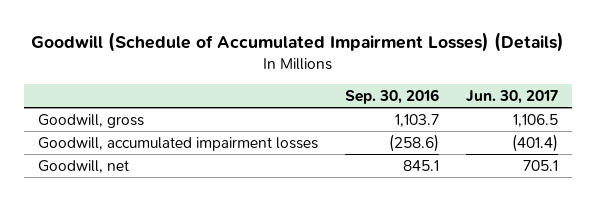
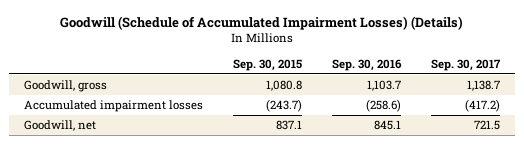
[466,90,559,105] Jun. 30, 2017 -> none
none -> [233,58,303,71] Sep. 30, 2015
none -> [430,58,501,71] Sep. 30, 2017
[37,136,318,151] Goodwill, accumulated impairment losses -> [24,100,204,113] Accumulated impairment losses

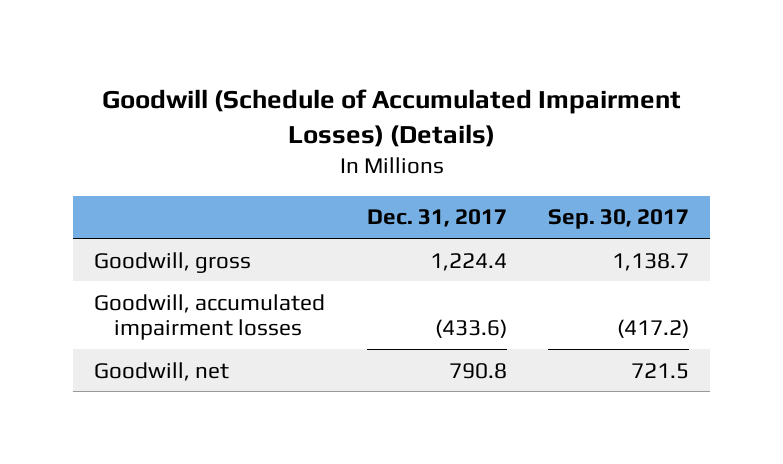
[233,58,303,71] Sep. 30, 2015 -> none
[331,58,402,71] Sep. 30, 2016 -> none
none -> [366,209,507,228] Dec. 31, 2017
[24,100,204,113] Accumulated impairment losses -> [93,293,325,341] Goodwill, accumulated impairment losses

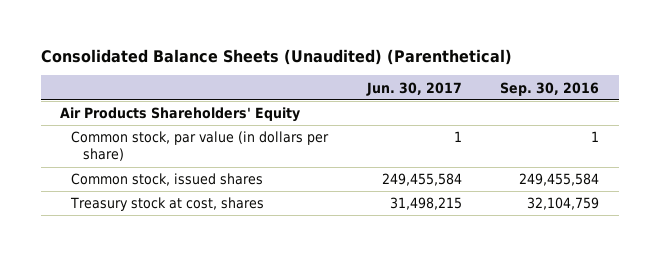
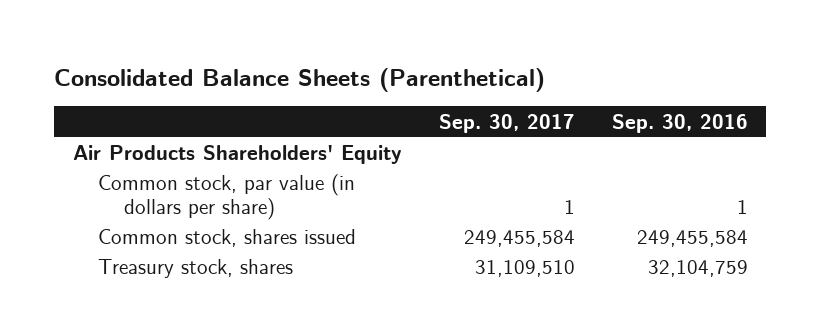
[40,48,512,65] Consolidated Balance Sheets (Unaudited) (Parenthetical) -> [54,67,546,92] Consolidated Balance Sheets (Parenthetical)
[365,81,462,96] Jun. 30, 2017 -> none
none -> [438,113,575,133] Sep. 30, 2017
[71,173,264,187] Common stock, issued shares -> [98,229,357,248] Common stock, shares issued
[70,197,265,212] Treasury stock at cost, shares -> [98,259,294,279] Treasury stock, shares

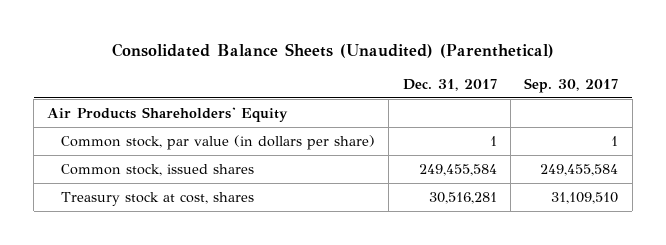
[54,67,546,92] Consolidated Balance Sheets (Parenthetical) -> [111,42,554,58] Consolidated Balance Sheets (Unaudited) (Parenthetical)
[611,113,748,133] Sep. 30, 2016 -> none
none -> [402,78,497,91] Dec. 31, 2017
[98,229,357,248] Common stock, shares issued -> [61,163,255,176] Common stock, issued shares
[98,259,294,279] Treasury stock, shares -> [61,191,255,206] Treasury stock at cost, shares

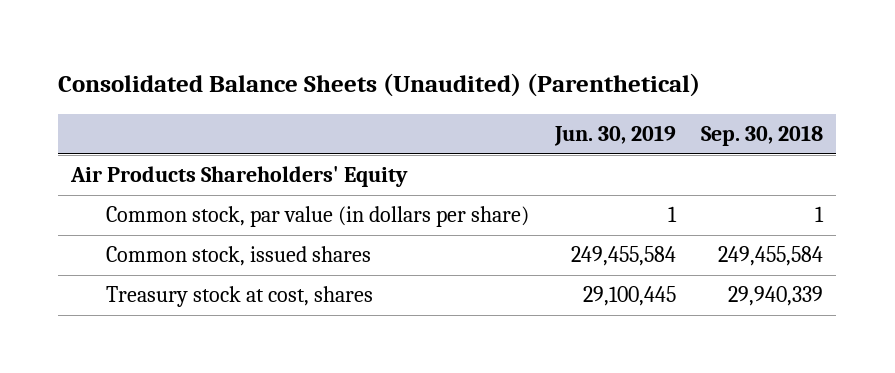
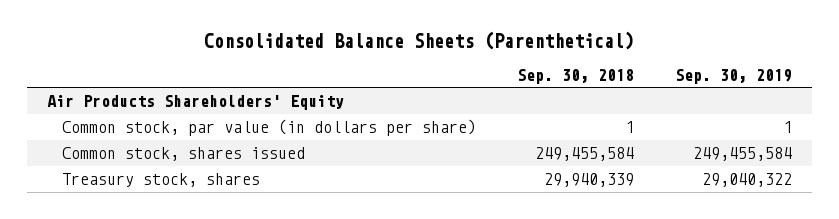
[58,73,701,98] Consolidated Balance Sheets (Unaudited) (Parenthetical) -> [204,30,635,50] Consolidated Balance Sheets (Parenthetical)
[553,125,676,147] Jun. 30, 2019 -> none
none -> [674,68,792,84] Sep. 30, 2019
[105,246,371,267] Common stock, issued shares -> [62,147,306,162] Common stock, shares issued
[105,286,373,308] Treasury stock at cost, shares -> [62,173,261,188] Treasury stock, shares

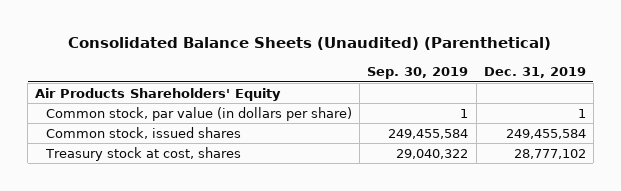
[204,30,635,50] Consolidated Balance Sheets (Parenthetical) -> [68,37,552,51] Consolidated Balance Sheets (Unaudited) (Parenthetical)
[516,68,634,84] Sep. 30, 2018 -> none
none -> [483,67,586,79] Dec. 31, 2019
[62,147,306,162] Common stock, shares issued -> [46,126,242,139] Common stock, issued shares
[62,173,261,188] Treasury stock, shares -> [45,146,242,161] Treasury stock at cost, shares

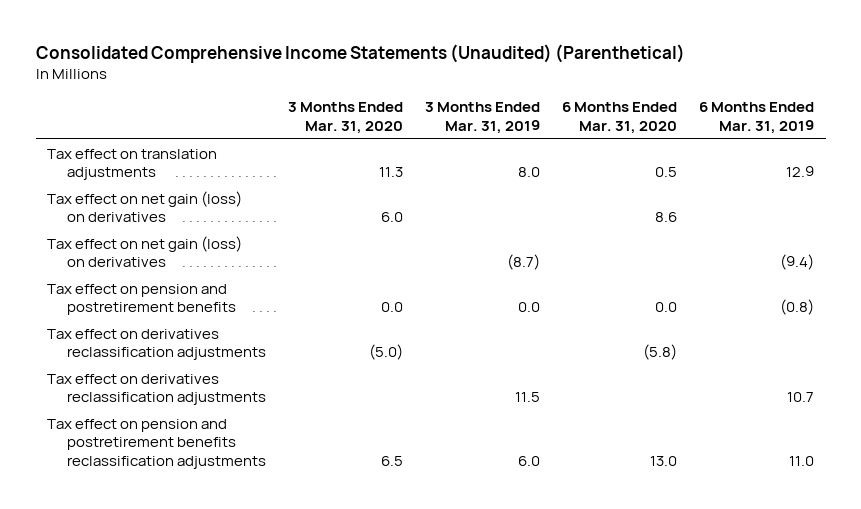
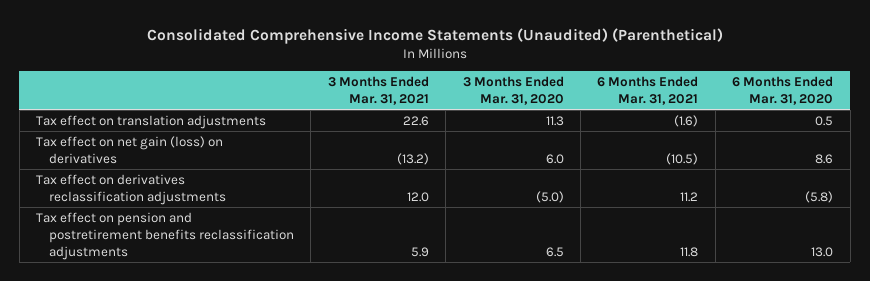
[425,102,541,135] 3 Months Ended Mar. 31, 2019 -> none
[699,102,815,135] 6 Months Ended Mar. 31, 2019 -> none
none -> [327,75,429,106] 3 Months Ended Mar. 31, 2021
none -> [597,75,699,106] 6 Months Ended Mar. 31, 2021
[46,235,242,268] Tax effect on net gain (loss) on derivatives -> none
[46,283,237,316] Tax effect on pension and postretirement benefits -> none
[46,373,267,406] Tax effect on derivatives reclassification adjustments -> none

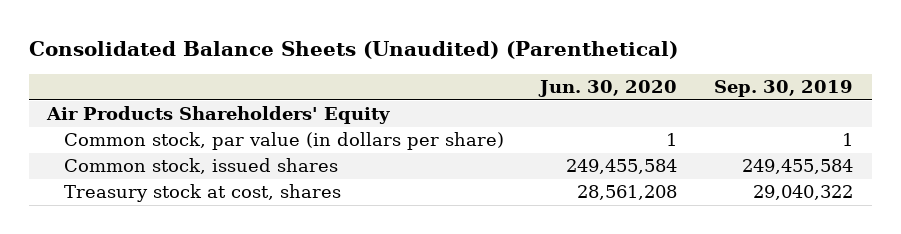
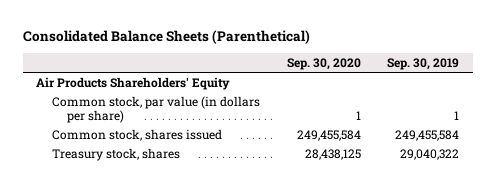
[29,41,679,60] Consolidated Balance Sheets (Unaudited) (Parenthetical) -> [23,30,311,45] Consolidated Balance Sheets (Parenthetical)
[538,80,678,98] Jun. 30, 2020 -> none
none -> [286,57,361,70] Sep. 30, 2020
[63,158,338,175] Common stock, issued shares -> [51,128,222,141] Common stock, shares issued
[63,184,341,203] Treasury stock at cost, shares -> [51,147,180,161] Treasury stock, shares

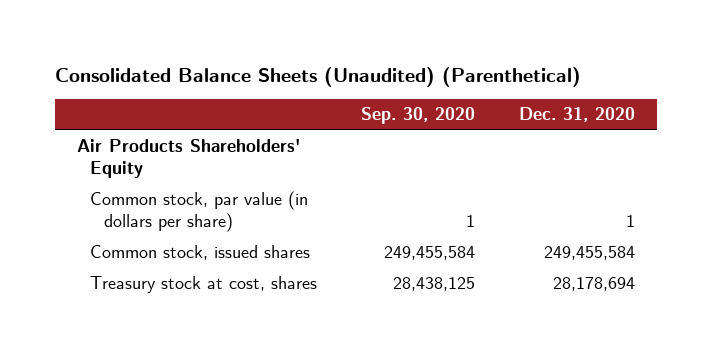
[23,30,311,45] Consolidated Balance Sheets (Parenthetical) -> [54,66,581,87] Consolidated Balance Sheets (Unaudited) (Parenthetical)
[387,57,460,70] Sep. 30, 2019 -> none
none -> [519,107,636,123] Dec. 31, 2020
[51,128,222,141] Common stock, shares issued -> [90,245,311,261] Common stock, issued shares
[51,147,180,161] Treasury stock, shares -> [90,276,318,294] Treasury stock at cost, shares

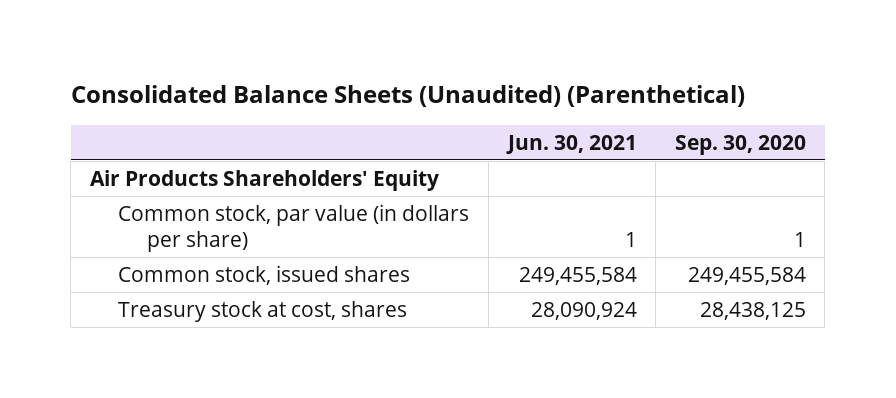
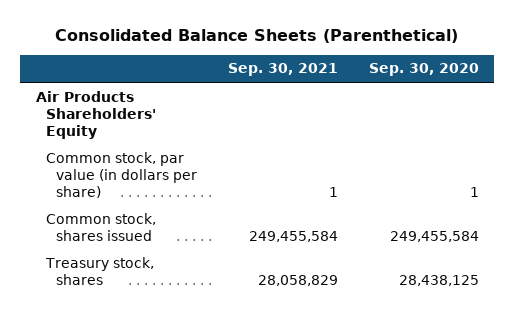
[70,85,745,108] Consolidated Balance Sheets (Unaudited) (Parenthetical) -> [55,29,459,44] Consolidated Balance Sheets (Parenthetical)
[505,134,637,154] Jun. 30, 2021 -> none
none -> [227,63,338,77] Sep. 30, 2021
[118,265,411,286] Common stock, issued shares -> [45,212,156,241] Common stock, shares issued
[118,301,408,323] Treasury stock at cost, shares -> [44,256,154,285] Treasury stock, shares

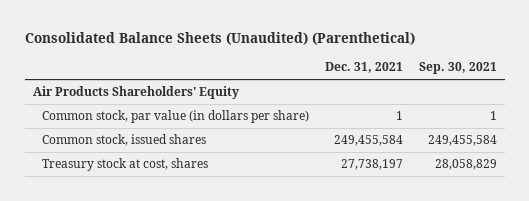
[55,29,459,44] Consolidated Balance Sheets (Parenthetical) -> [24,32,415,46] Consolidated Balance Sheets (Unaudited) (Parenthetical)
[368,63,479,77] Sep. 30, 2020 -> none
none -> [324,62,403,74] Dec. 31, 2021
[45,212,156,241] Common stock, shares issued -> [41,134,206,147] Common stock, issued shares
[44,256,154,285] Treasury stock, shares -> [41,158,208,172] Treasury stock at cost, shares

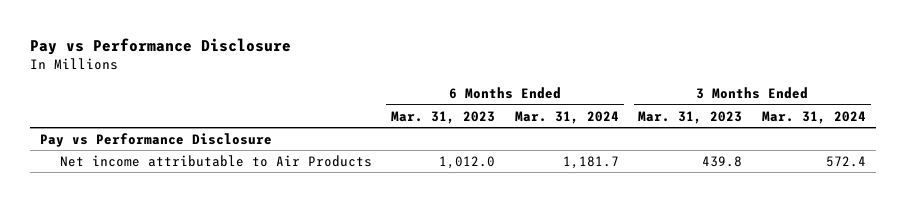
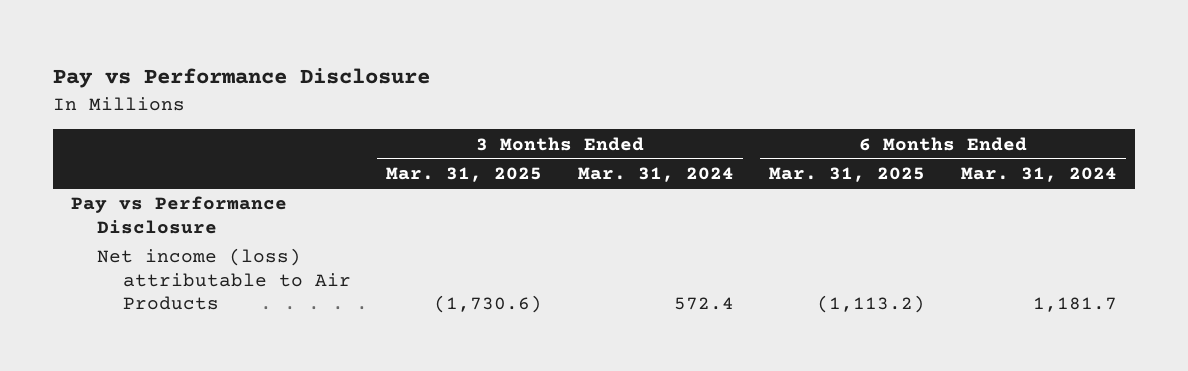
[391,110,496,124] Mar. 31, 2023 -> none
[638,110,743,124] Mar. 31, 2023 -> none
none -> [386,167,543,183] Mar. 31, 2025
none -> [769,167,926,183] Mar. 31, 2025
[59,154,372,167] Net income attributable to Air Products -> [96,248,351,310] Net income (loss) attributable to Air Products

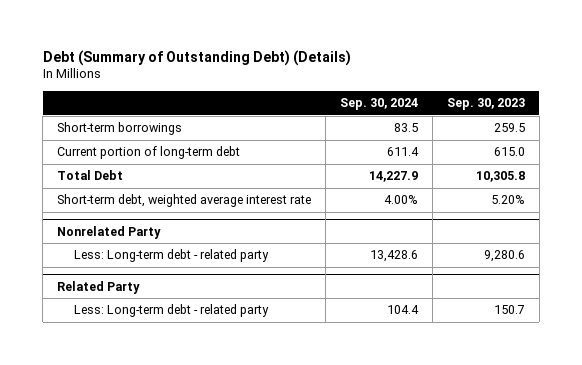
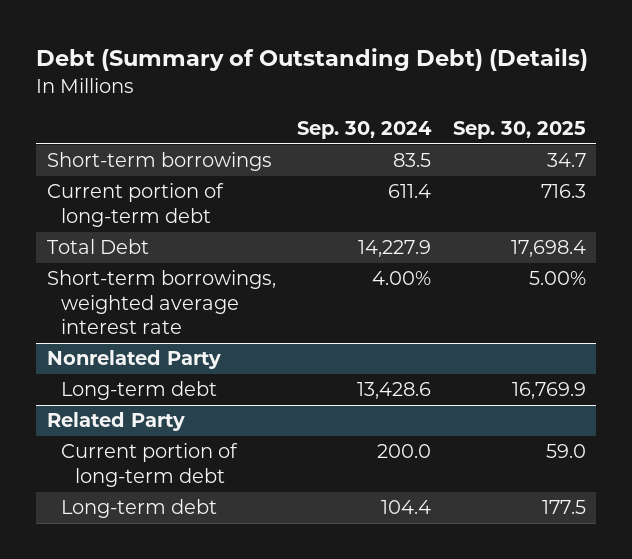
[446,98,525,111] Sep. 30, 2023 -> none
none -> [452,120,586,139] Sep. 30, 2025
[57,194,312,208] Short-term debt, weighted average interest rate -> [46,270,276,335] Short-term borrowings, weighted average interest rate
[74,249,270,263] Less: Long-term debt - related party -> [60,381,217,401] Long-term debt
none -> [60,443,238,487] Current portion of long-term debt
[74,304,270,318] Less: Long-term debt - related party -> [60,499,217,519] Long-term debt

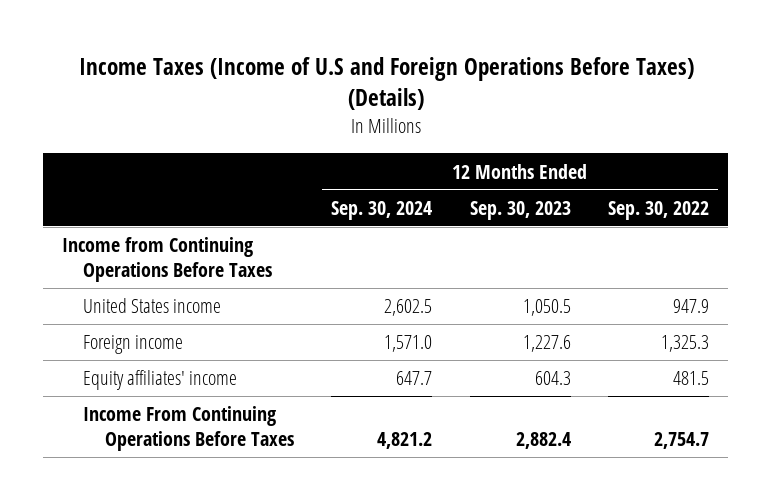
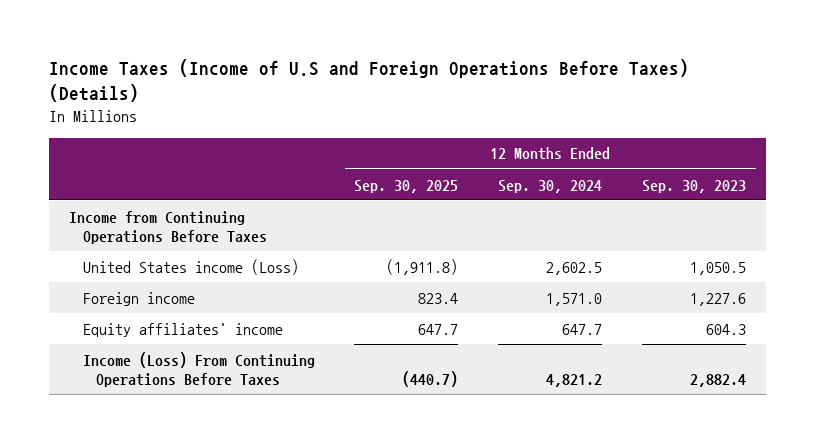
[608,200,710,220] Sep. 30, 2022 -> none
none -> [354,179,459,193] Sep. 30, 2025
[83,298,222,314] United States income -> [82,258,299,275] United States income (Loss)
[83,406,295,452] Income From Continuing Operations Before Taxes -> [82,351,315,387] Income (Loss) From Continuing Operations Before Taxes

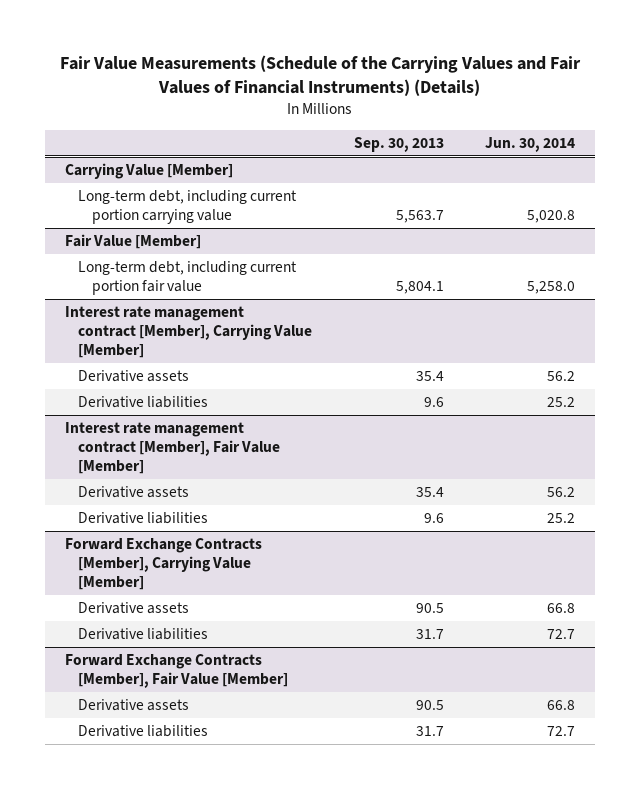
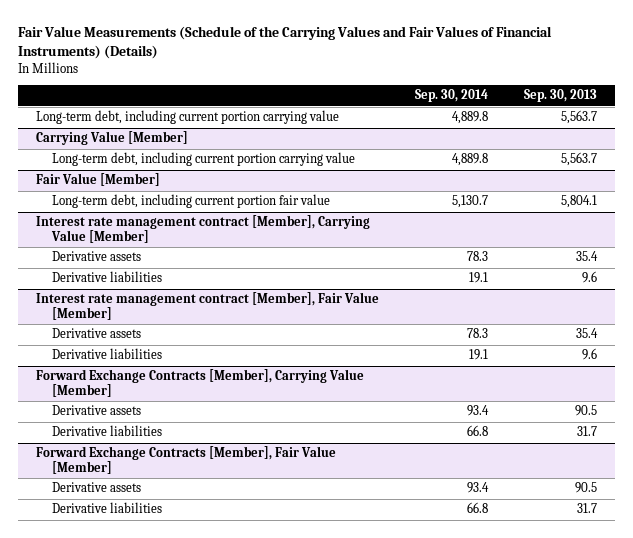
[484,136,575,152] Jun. 30, 2014 -> none
none -> [414,89,488,103] Sep. 30, 2014
none -> [35,110,339,125] Long-term debt, including current portion carrying value

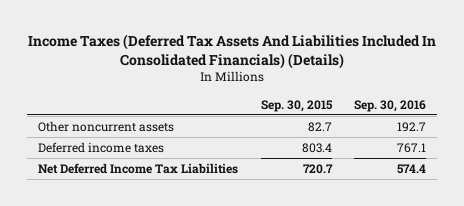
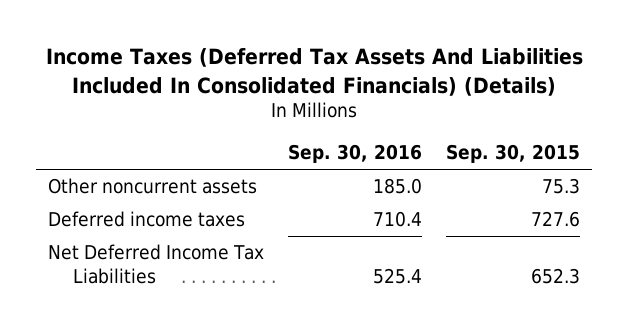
[307,122,332,133] 82.7 -> [542,178,581,195] 75.3
[397,122,427,133] 192.7 -> [372,178,422,195] 185.0
[301,143,332,154] 803.4 -> [531,211,581,228] 727.6
[397,143,427,154] 767.1 -> [372,211,422,228] 710.4
[302,164,333,175] 720.7 -> [531,267,581,284] 652.3
[397,164,427,175] 574.4 -> [372,267,422,284] 525.4

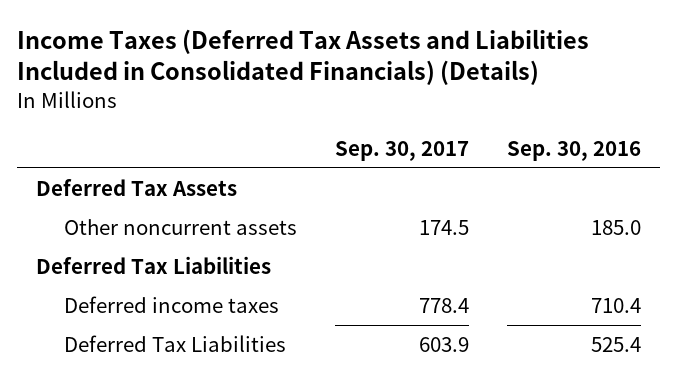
[45,48,583,96] Income Taxes (Deferred Tax Assets And Liabilities Included In Consolidated Financials) (Details) -> [17,28,590,86] Income Taxes (Deferred Tax Assets and Liabilities Included in Consolidated Financials) (Details)
[446,144,581,164] Sep. 30, 2015 -> none
none -> [334,140,469,161] Sep. 30, 2017
none -> [36,179,238,197] Deferred Tax Assets
none -> [36,256,272,275] Deferred Tax Liabilities
[47,244,264,284] Net Deferred Income Tax Liabilities -> [63,335,286,353] Deferred Tax Liabilities

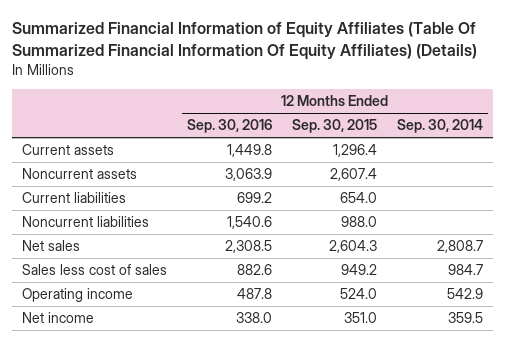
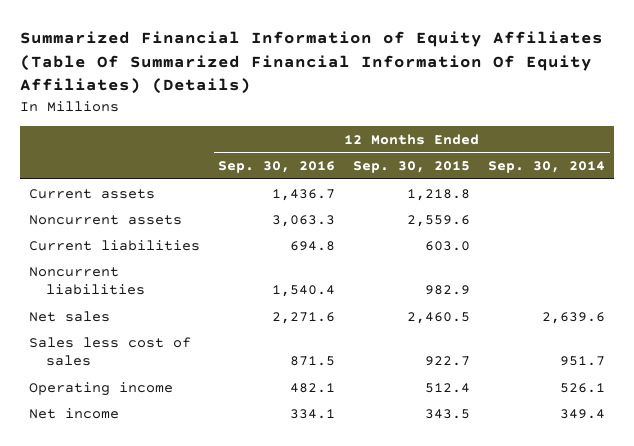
[227,144,273,158] 1,449.8 -> [272,188,336,201] 1,436.7
[333,144,378,158] 1,296.4 -> [407,188,471,201] 1,218.8
[225,168,273,182] 3,063.9 -> [272,214,336,227] 3,063.3
[330,168,378,182] 2,607.4 -> [407,214,471,227] 2,559.6
[237,192,273,204] 699.2 -> [290,240,336,251] 694.8
[340,192,378,204] 654.0 -> [425,240,471,251] 603.0
[227,216,273,230] 1,540.6 -> [272,285,336,298] 1,540.4
[341,216,378,228] 988.0 -> [425,285,471,296] 982.9
[225,240,273,254] 2,308.5 -> [272,311,336,324] 2,271.6
[329,240,378,254] 2,604.3 -> [407,311,471,324] 2,460.5
[437,240,484,254] 2,808.7 -> [542,311,606,324] 2,639.6
[237,264,273,276] 882.6 -> [290,356,336,367] 871.5
[341,264,378,276] 949.2 -> [425,356,471,367] 922.7
[448,264,484,276] 984.7 -> [560,356,606,367] 951.7
[237,288,273,300] 487.8 -> [290,382,336,393] 482.1
[340,288,378,300] 524.0 -> [425,382,471,393] 512.4
[447,288,484,300] 542.9 -> [560,382,606,393] 526.1
[236,312,273,324] 338.0 -> [290,408,336,419] 334.1
[344,312,378,324] 351.0 -> [425,408,471,419] 343.5
[448,312,484,324] 359.5 -> [560,408,606,419] 349.4

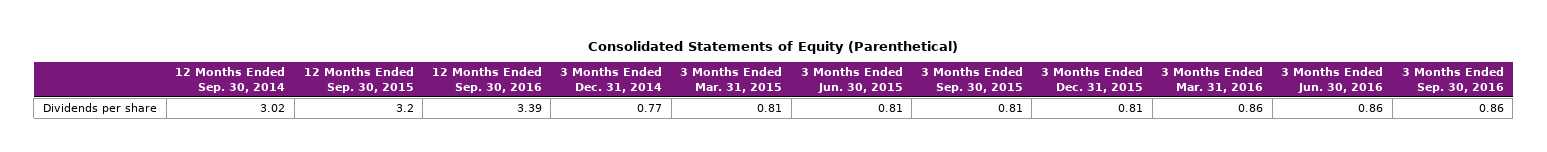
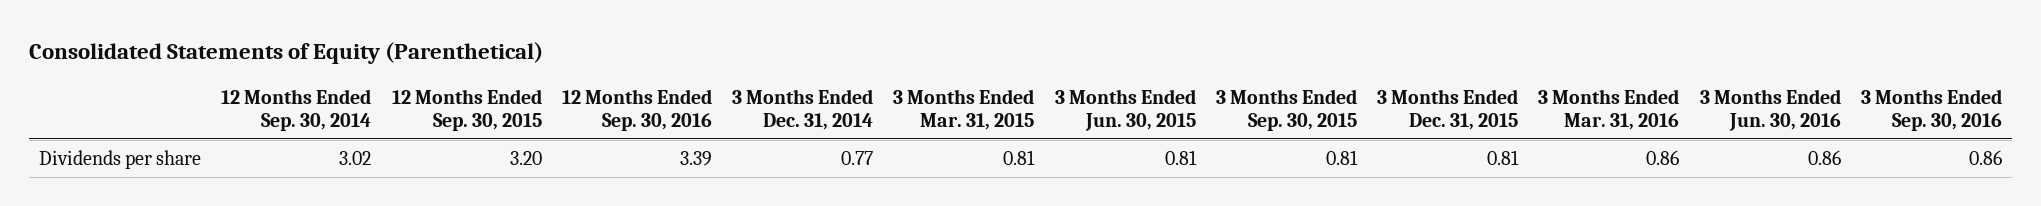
[395,104,414,113] 3.2 -> [509,150,542,165] 3.20

